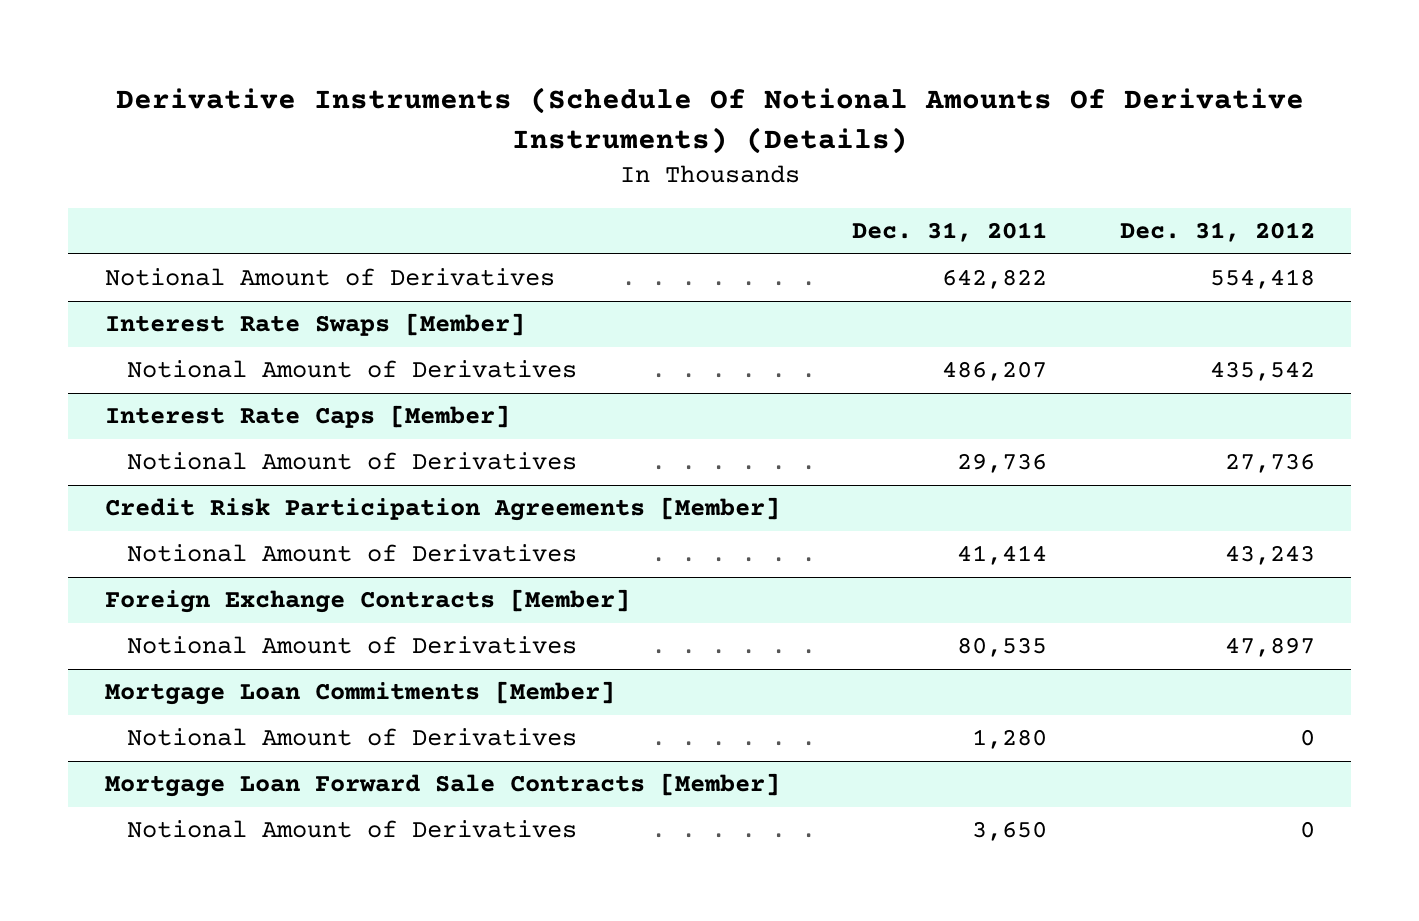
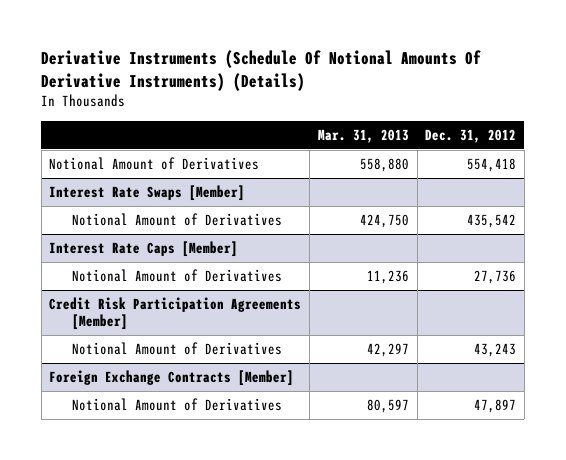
[852,222,1048,243] Dec. 31, 2011 -> none
none -> [317,128,409,143] Mar. 31, 2013
[104,681,615,706] Mortgage Loan Commitments [Member] -> none
[126,728,577,747] Notional Amount of Derivatives -> none
[104,773,780,798] Mortgage Loan Forward Sale Contracts [Member] -> none
[126,820,577,839] Notional Amount of Derivatives -> none

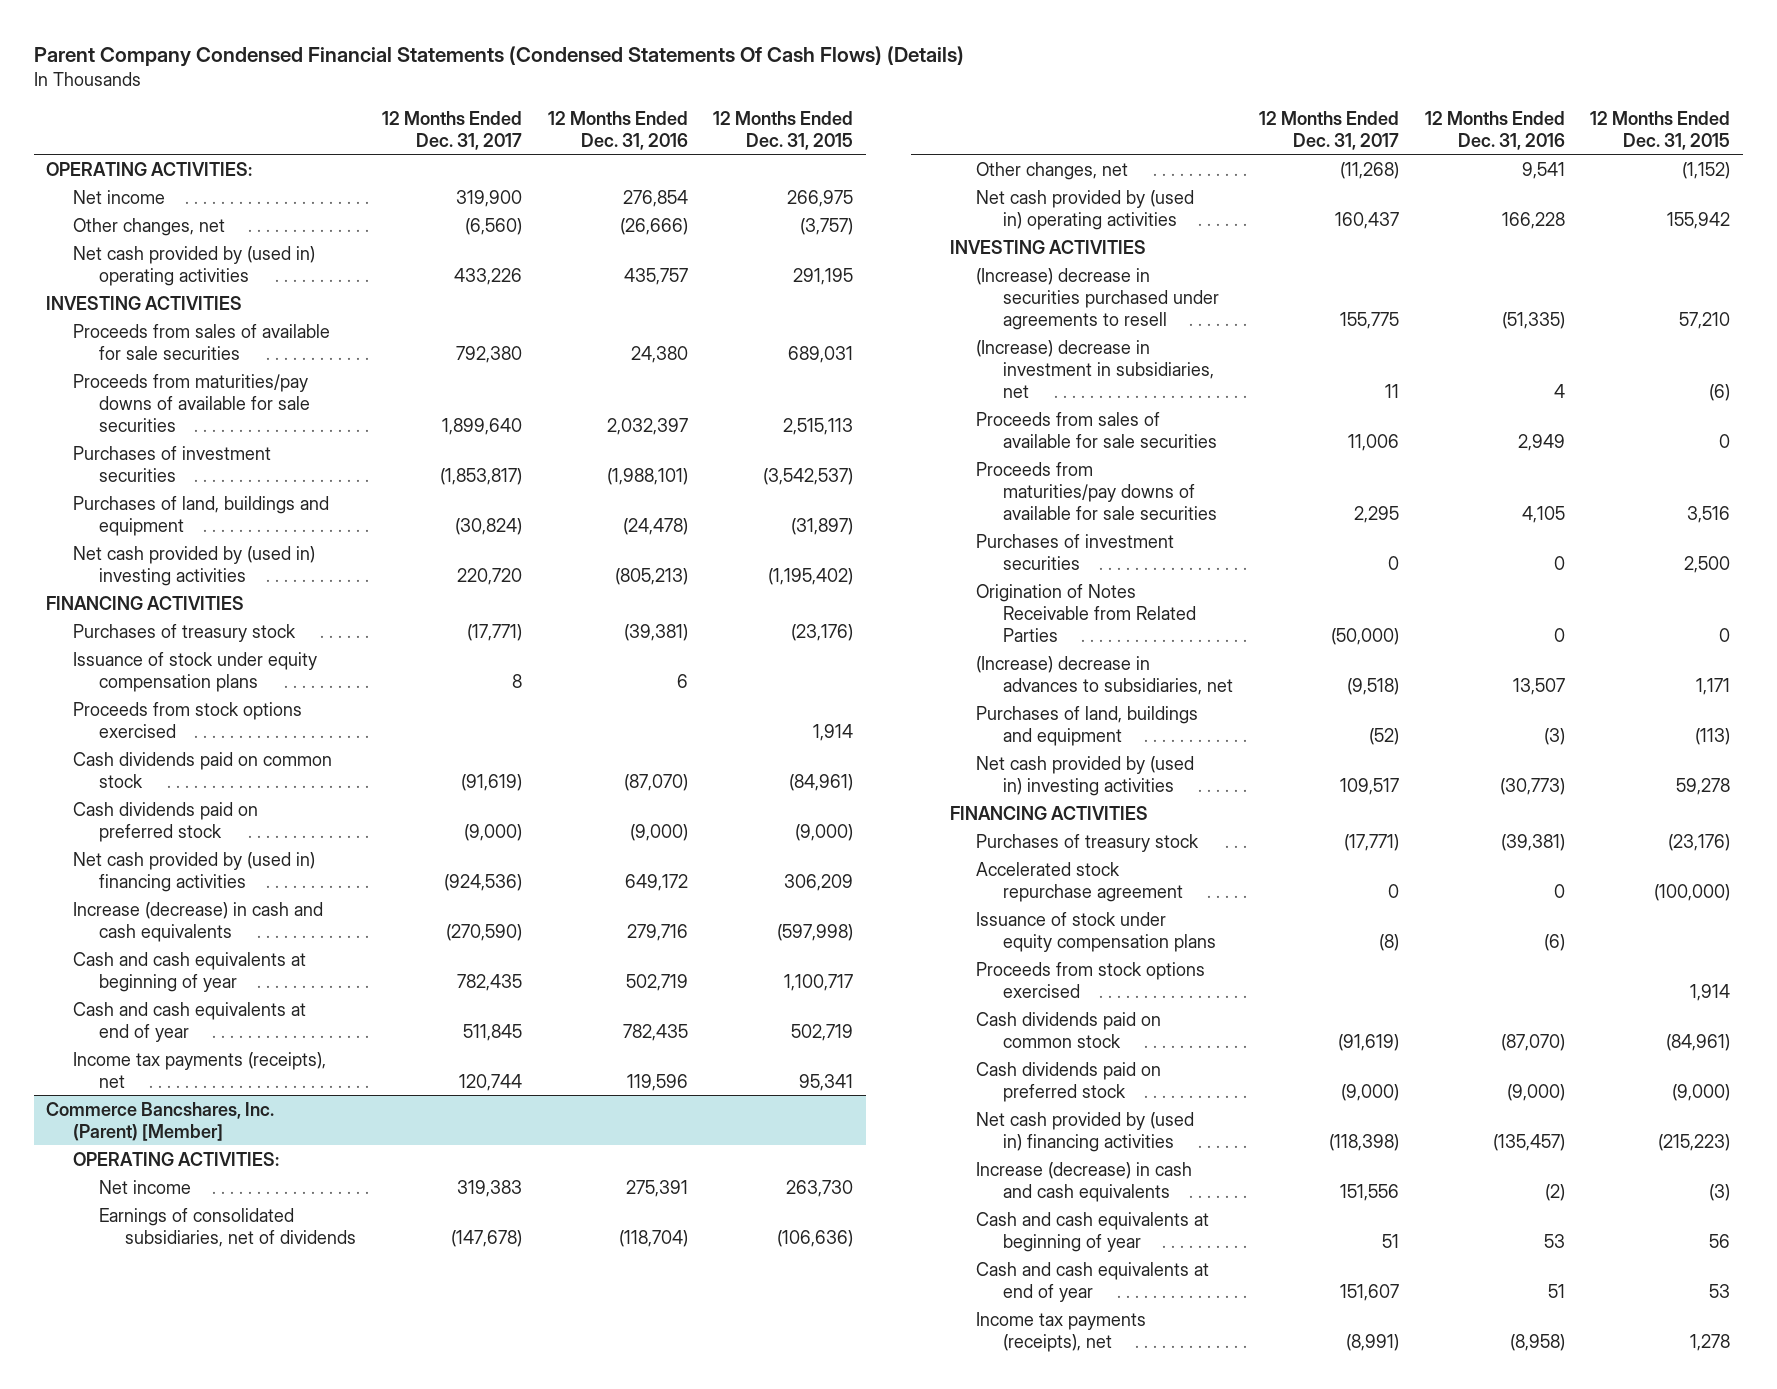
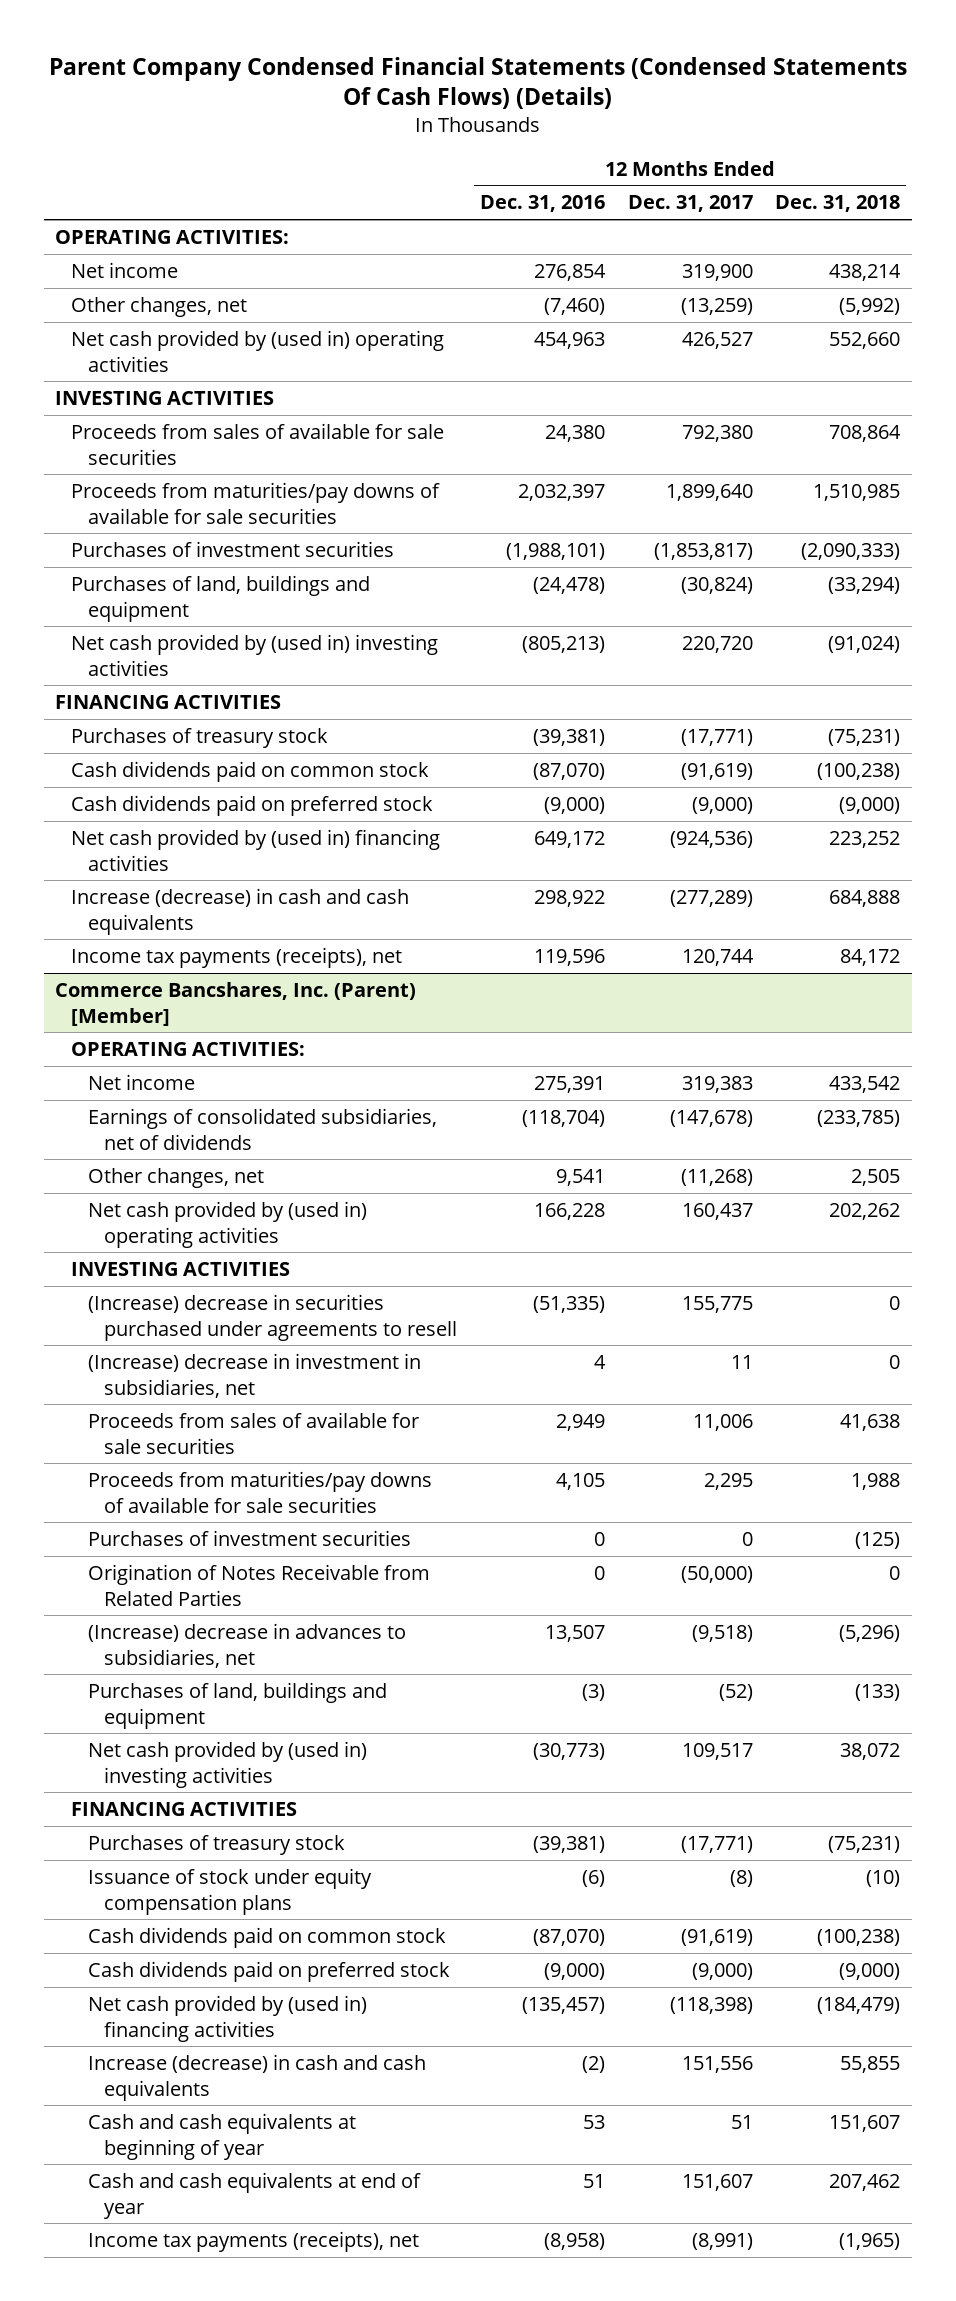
[713,110,854,150] 12 Months Ended Dec. 31, 2015 -> none
none -> [775,195,901,213] Dec. 31, 2018
[465,217,523,235] (6,560) -> [680,297,753,315] (13,259)
[619,217,688,235] (26,666) -> [543,297,605,315] (7,460)
[454,267,523,285] 433,226 -> [681,331,753,349] 426,527
[623,267,688,285] 435,757 -> [533,331,605,349] 454,963
[72,651,317,692] Issuance of stock under equity compensation plans -> none
[72,701,302,738] Proceeds from stock options exercised -> none
[72,951,306,992] Cash and cash equivalents at beginning of year -> none
[72,1001,306,1042] Cash and cash equivalents at end of year -> none
[446,923,523,941] (270,590) -> [669,889,753,907] (277,289)
[626,923,688,941] 279,716 -> [533,889,605,907] 298,922
[976,861,1183,902] Accelerated stock repurchase agreement -> none
[976,961,1206,998] Proceeds from stock options exercised -> none

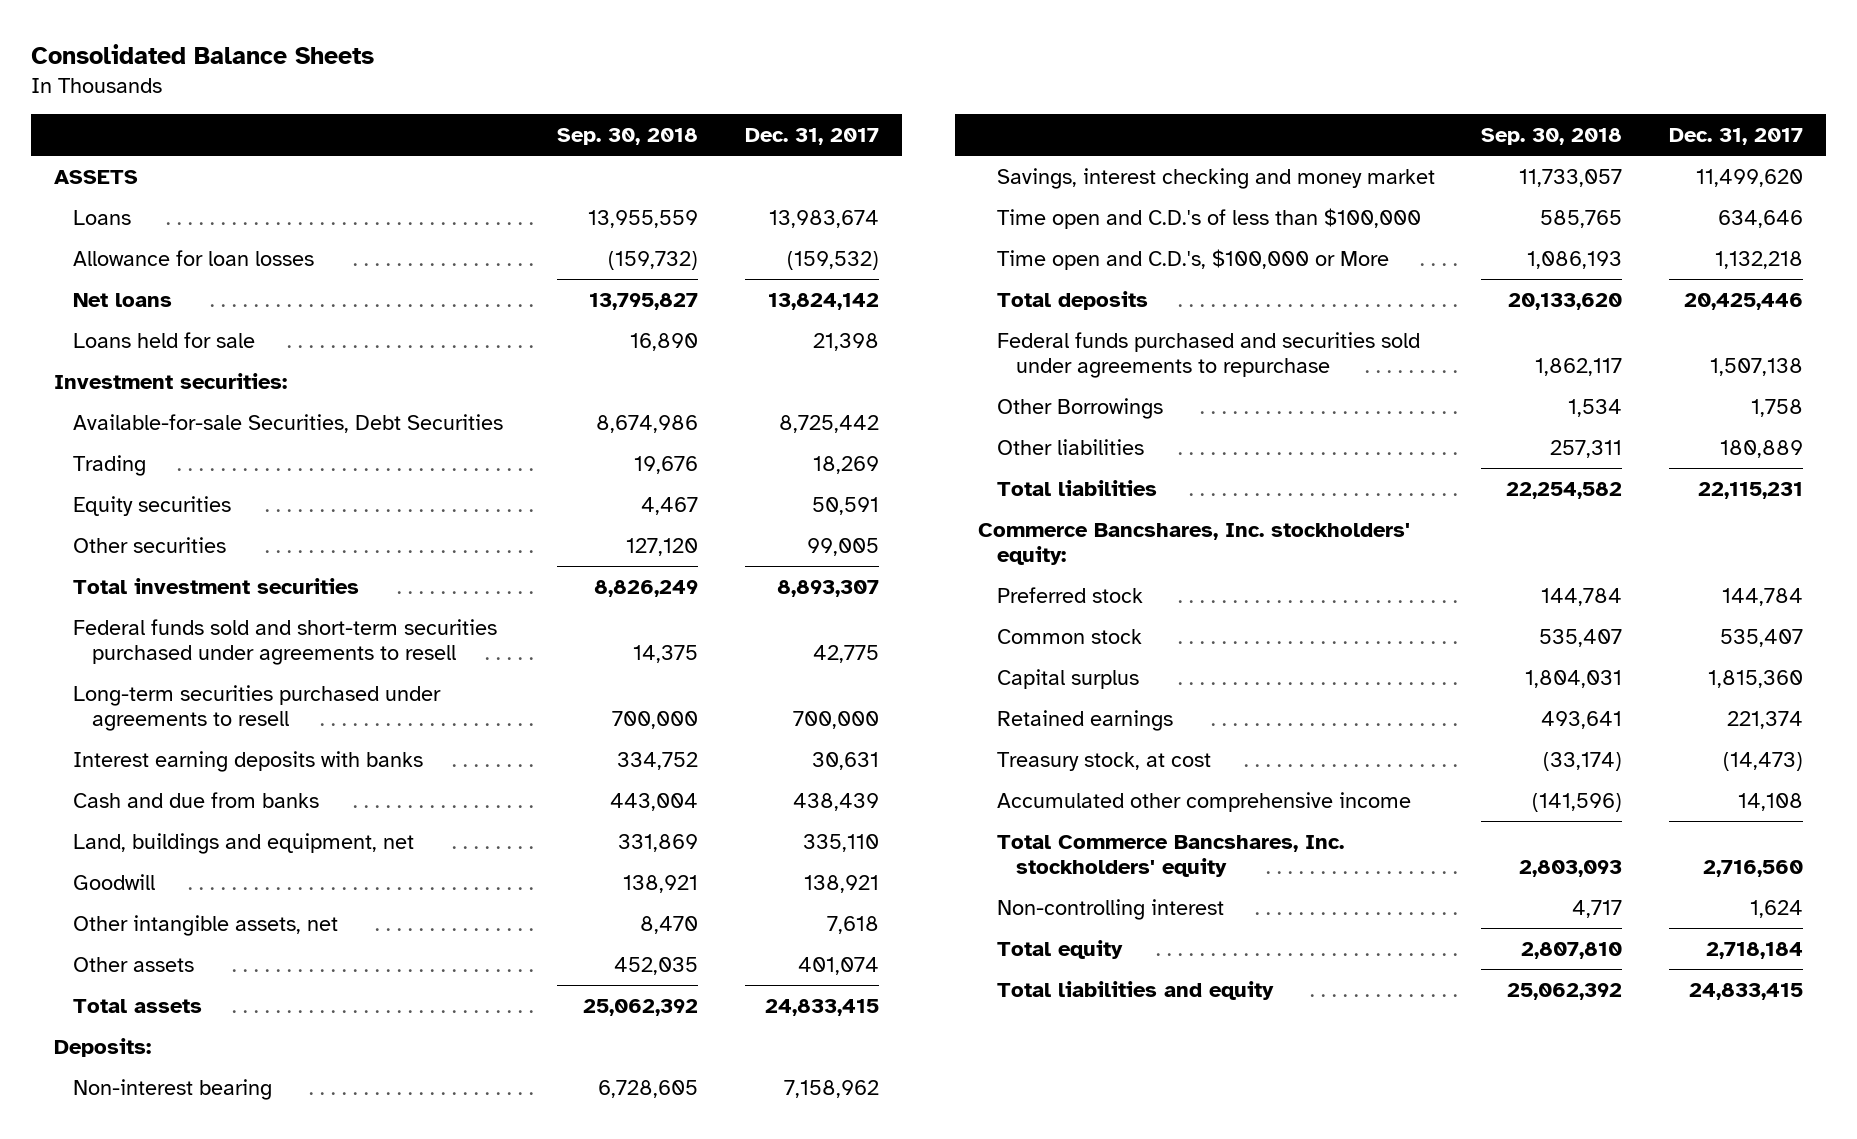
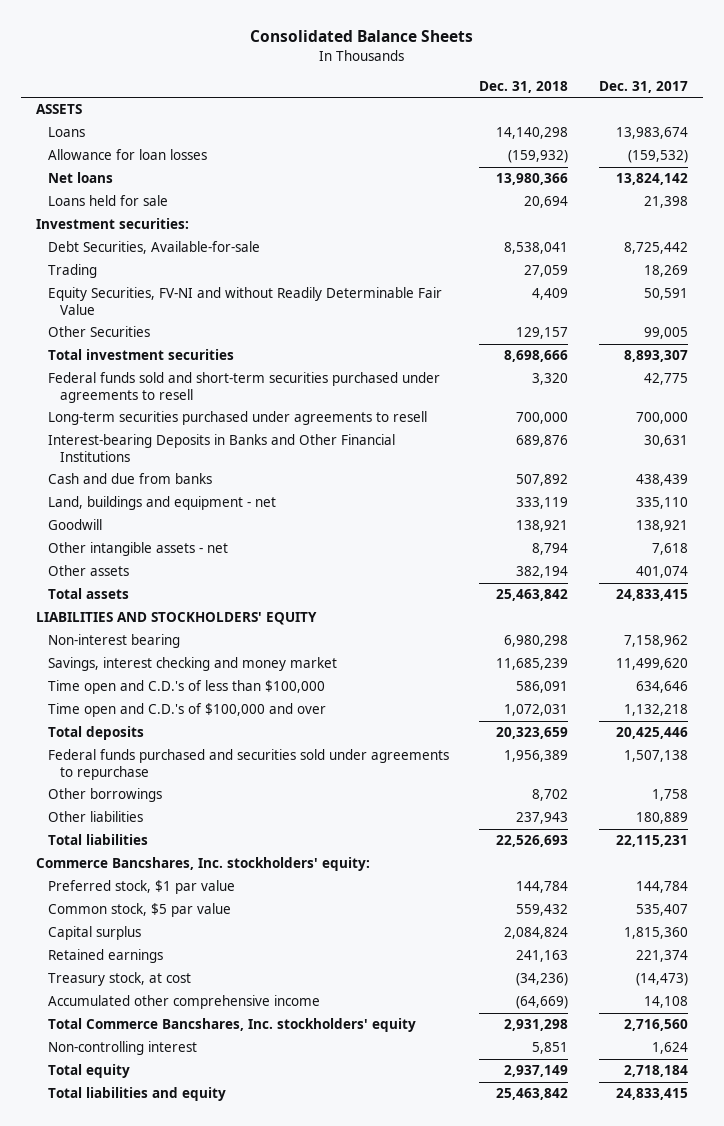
[557,128,699,146] Sep. 30, 2018 -> none
none -> [479,80,569,93] Dec. 31, 2018
[73,413,504,433] Available-for-sale Securities, Debt Securities -> [48,241,261,255] Debt Securities, Available-for-sale
[73,495,232,516] Equity securities -> [48,287,443,315] Equity Securities, FV-NI and without Readily Determinable Fair Value
[73,536,227,553] Other securities -> [48,326,151,338] Other Securities
[73,750,424,772] Interest earning deposits with banks -> [48,434,396,462] Interest-bearing Deposits in Banks and Other Financial Institutions
[73,832,415,854] Land, buildings and equipment, net -> [48,496,277,511] Land, buildings and equipment - net
[73,914,339,936] Other intangible assets, net -> [48,542,229,557] Other intangible assets - net
[54,1037,152,1057] Deposits: -> none
none -> [36,612,318,626] LIABILITIES AND STOCKHOLDERS' EQUITY
[997,248,1390,270] Time open and C.D.'s, $100,000 or More -> [48,703,327,718] Time open and C.D.'s of $100,000 and over
[997,397,1164,419] Other Borrowings -> [48,788,163,803] Other borrowings
[997,586,1144,603] Preferred stock -> [48,880,236,895] Preferred stock, $1 par value
[997,628,1143,644] Common stock -> [48,903,232,918] Common stock, $5 par value

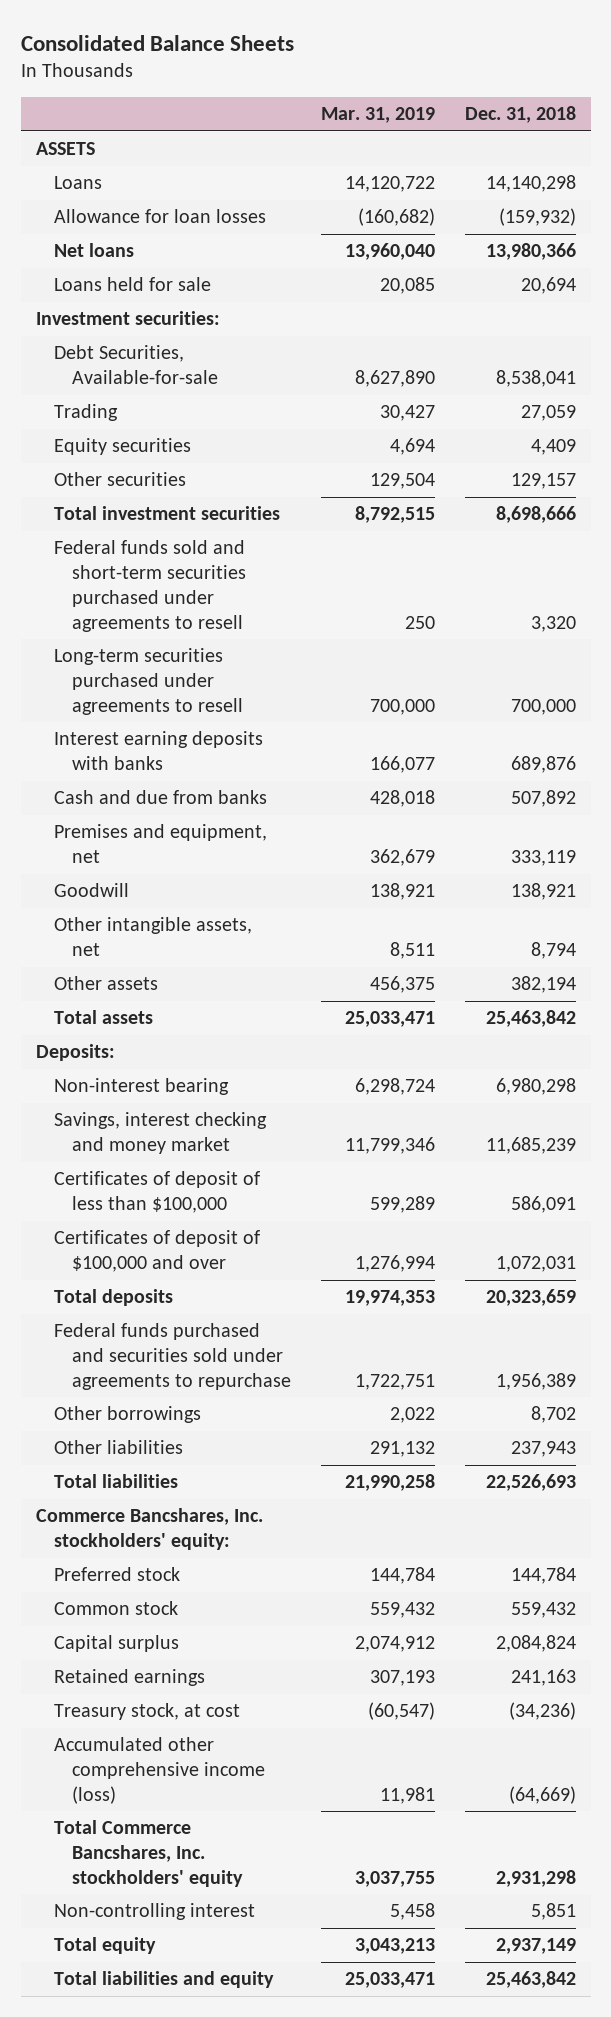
[598,80,688,93] Dec. 31, 2017 -> none
none -> [320,107,435,124] Mar. 31, 2019
[48,287,443,315] Equity Securities, FV-NI and without Readily Determinable Fair Value -> [53,438,191,456] Equity securities
[48,326,151,338] Other Securities -> [53,472,186,487] Other securities
[48,434,396,462] Interest-bearing Deposits in Banks and Other Financial Institutions -> [53,731,263,771] Interest earning deposits with banks
[48,496,277,511] Land, buildings and equipment - net -> [53,824,267,864] Premises and equipment, net
[48,542,229,557] Other intangible assets - net -> [53,917,252,957] Other intangible assets, net
[36,612,318,626] LIABILITIES AND STOCKHOLDERS' EQUITY -> none
none -> [35,1044,115,1062] Deposits:
[48,680,326,695] Time open and C.D.'s of less than $100,000 -> [53,1171,260,1214] Certificates of deposit of less than $100,000
[48,703,327,718] Time open and C.D.'s of $100,000 and over -> [53,1230,260,1273] Certificates of deposit of $100,000 and over
[48,880,236,895] Preferred stock, $1 par value -> [53,1567,180,1582] Preferred stock
[48,903,232,918] Common stock, $5 par value -> [53,1601,178,1616] Common stock
[48,995,321,1010] Accumulated other comprehensive income -> [53,1737,265,1804] Accumulated other comprehensive income (loss)

